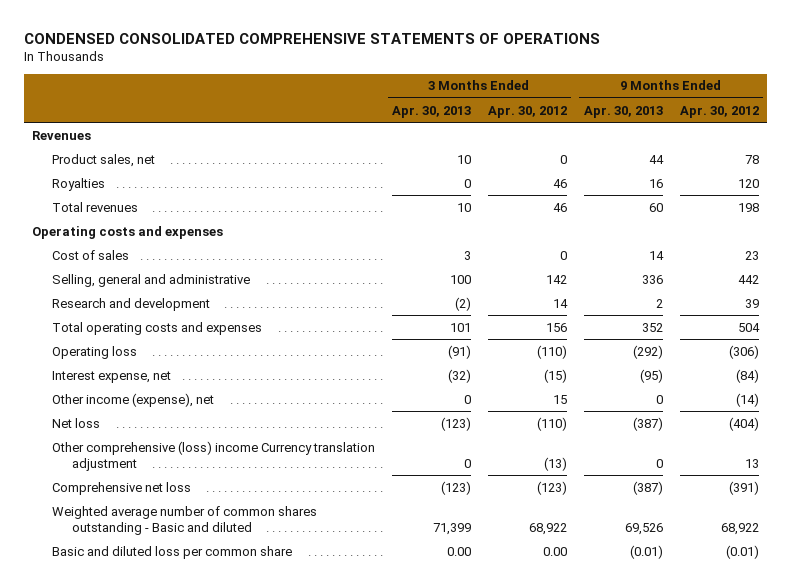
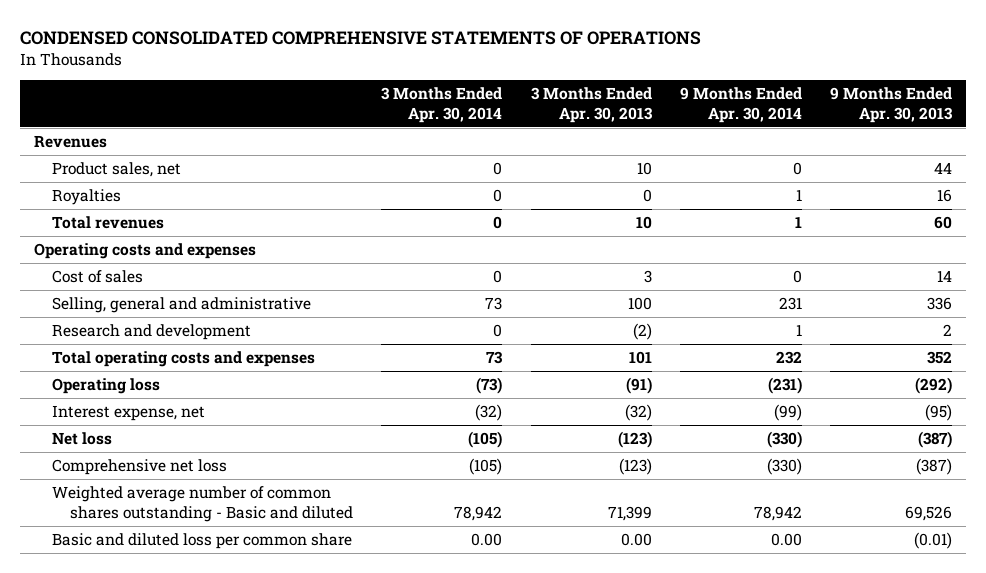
[487,105,567,118] Apr. 30, 2012 -> none
[679,105,759,118] Apr. 30, 2012 -> none
none -> [381,87,503,123] 3 Months Ended Apr. 30, 2014
none -> [679,87,802,123] 9 Months Ended Apr. 30, 2014
[52,392,215,407] Other income (expense), net -> none
[52,440,376,471] Other comprehensive (loss) income Currency translation adjustment -> none

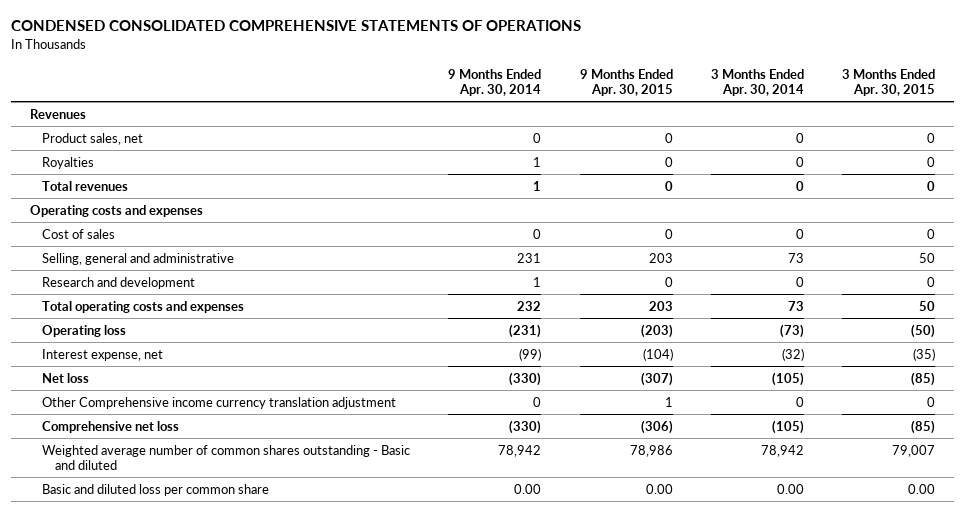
[530,87,653,123] 3 Months Ended Apr. 30, 2013 -> none
[830,87,954,123] 9 Months Ended Apr. 30, 2013 -> none
none -> [579,68,673,97] 9 Months Ended Apr. 30, 2015
none -> [842,68,936,97] 3 Months Ended Apr. 30, 2015
none -> [42,396,397,409] Other Comprehensive income currency translation adjustment

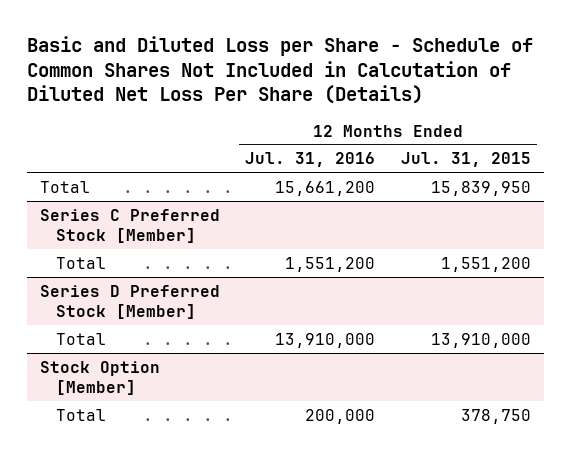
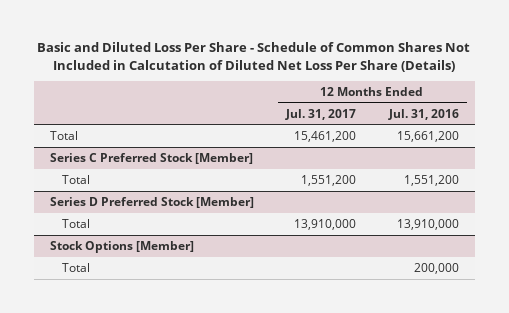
[27,35,534,105] Basic and Diluted Loss per Share - Schedule of Common Shares Not Included in Calcutation of Diluted Net Loss Per Share (Details) -> [37,41,471,72] Basic and Diluted Loss Per Share - Schedule of Common Shares Not Included in Calcutation of Diluted Net Loss Per Share (Details)
[400,152,531,168] Jul. 31, 2015 -> none
none -> [285,108,357,120] Jul. 31, 2017
[39,360,160,395] Stock Option [Member] -> [50,240,195,253] Stock Options [Member]

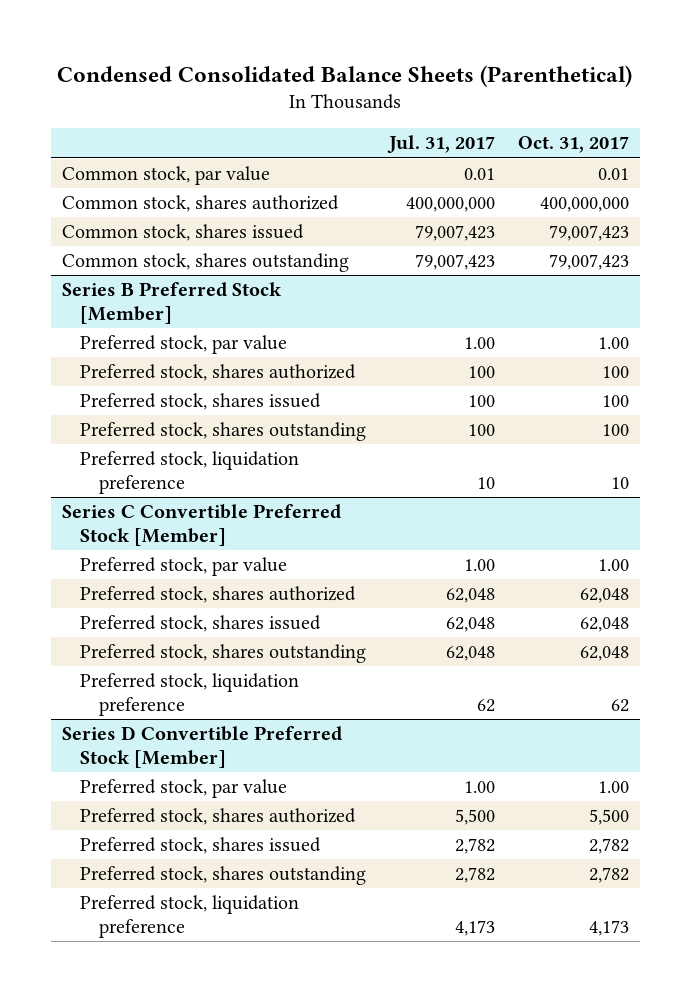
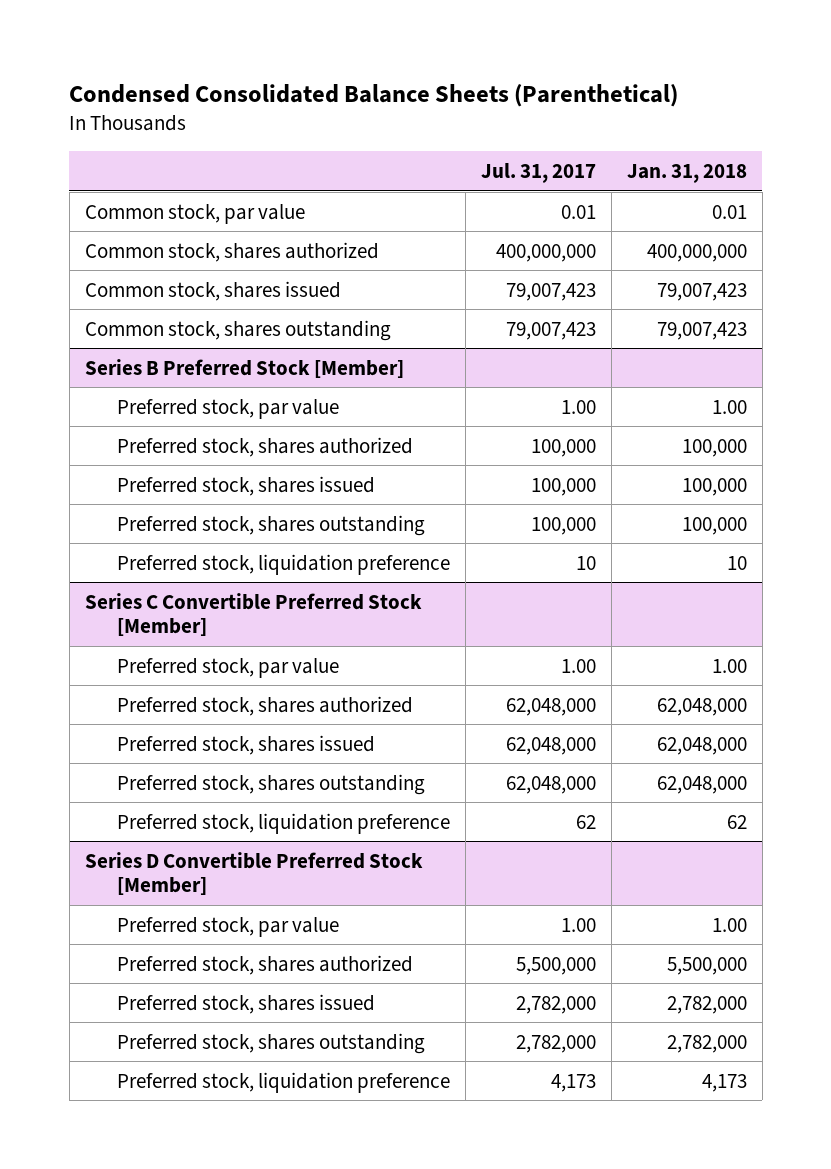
[517,136,629,154] Oct. 31, 2017 -> none
none -> [626,164,747,184] Jan. 31, 2018
[467,366,495,379] 100 -> [530,438,596,457] 100,000
[467,395,495,408] 100 -> [530,477,596,496] 100,000
[467,424,495,437] 100 -> [530,516,596,535] 100,000
[445,588,495,604] 62,048 -> [505,697,596,716] 62,048,000
[445,617,495,633] 62,048 -> [505,736,596,755] 62,048,000
[445,646,495,662] 62,048 -> [505,775,596,794] 62,048,000
[454,809,495,826] 5,500 -> [515,956,596,975] 5,500,000
[454,838,495,855] 2,782 -> [515,995,596,1014] 2,782,000
[454,867,495,884] 2,782 -> [515,1034,596,1053] 2,782,000

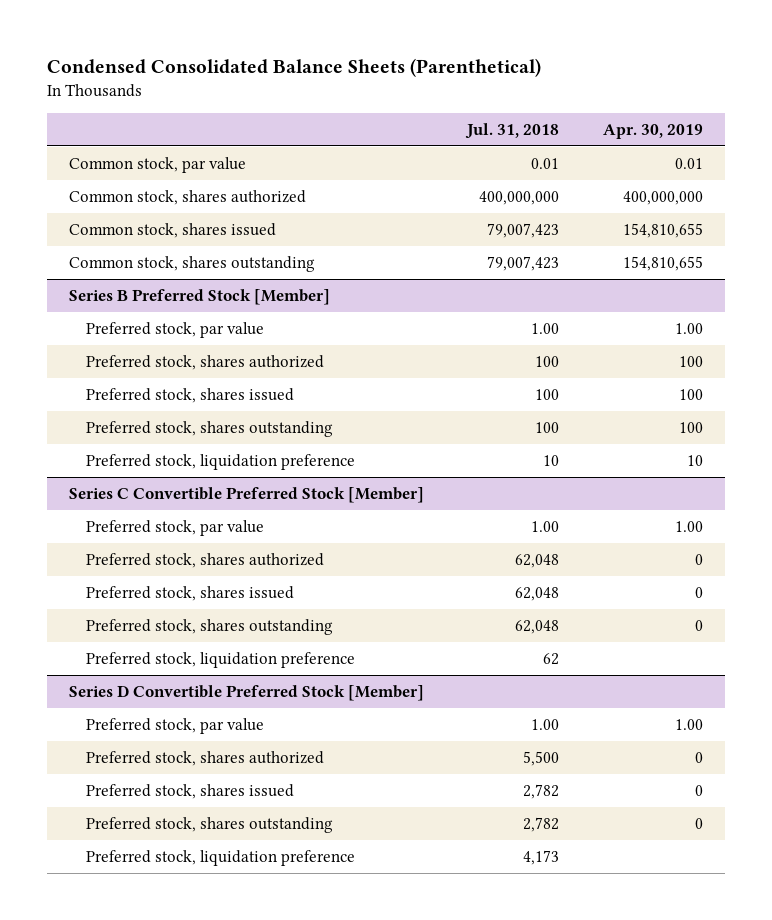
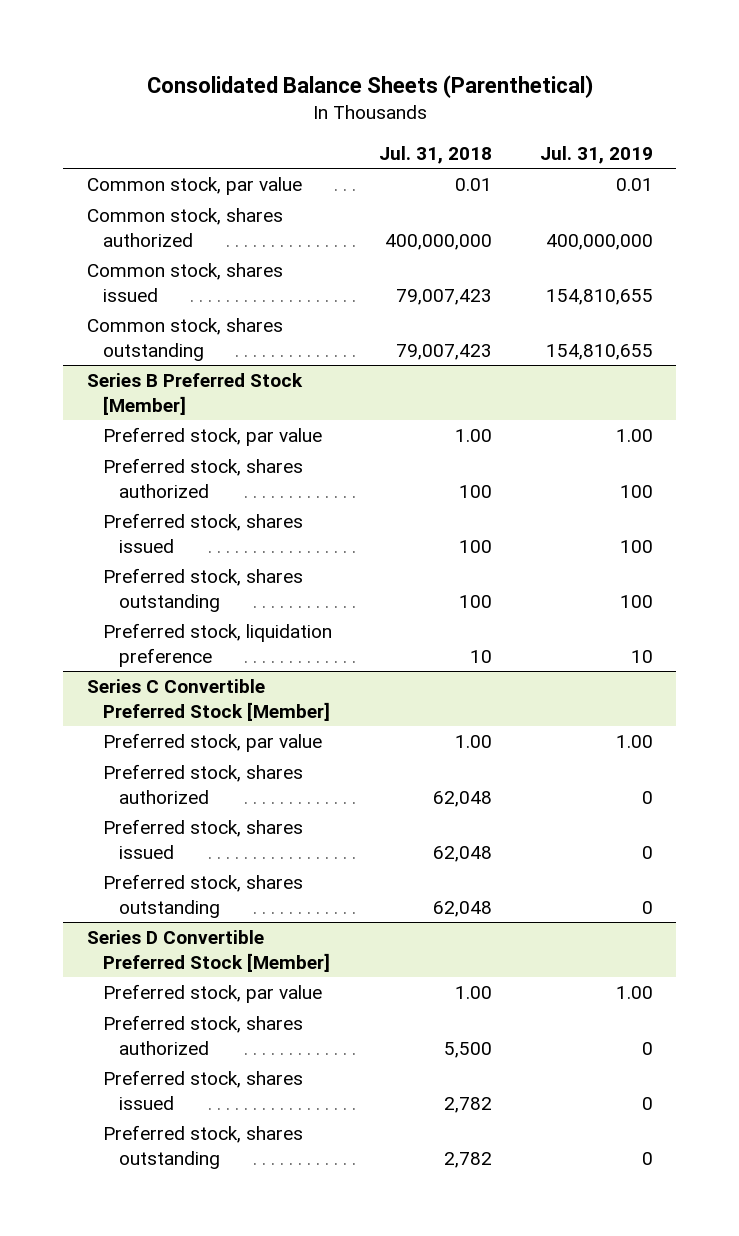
[46,58,541,78] Condensed Consolidated Balance Sheets (Parenthetical) -> [146,74,593,98] Consolidated Balance Sheets (Parenthetical)
[603,124,704,140] Apr. 30, 2019 -> none
none -> [539,145,653,164] Jul. 31, 2019
[86,651,356,668] Preferred stock, liquidation preference -> none
[86,849,356,866] Preferred stock, liquidation preference -> none

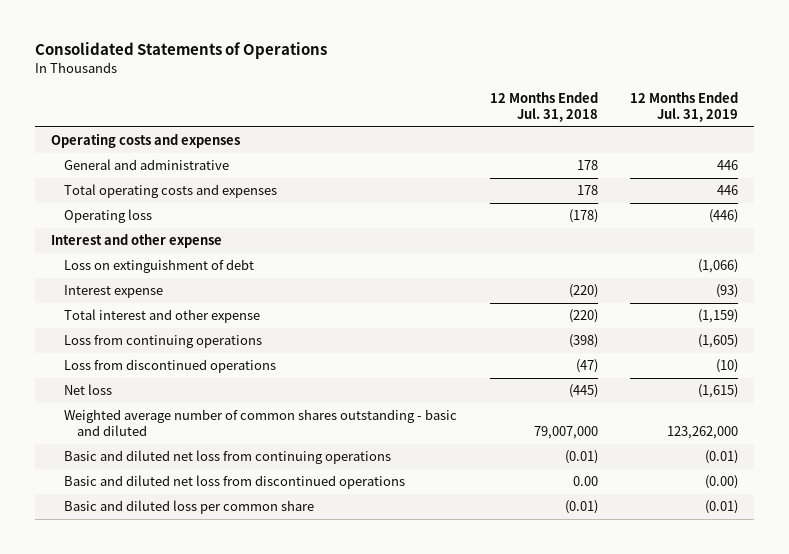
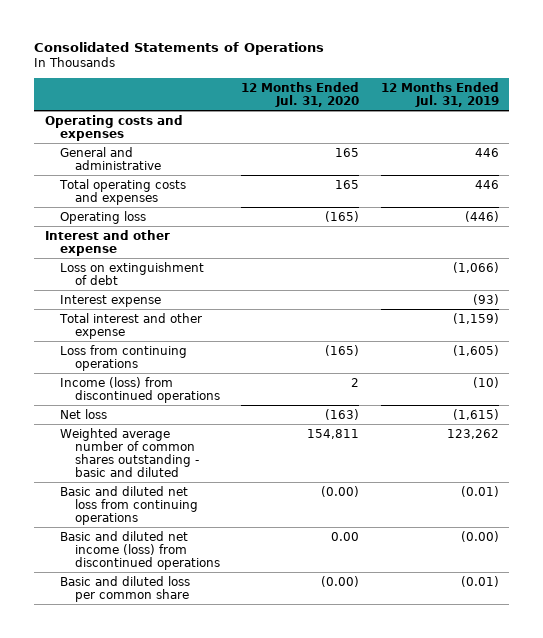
[489,92,598,122] 12 Months Ended Jul. 31, 2018 -> none
none -> [241,81,360,108] 12 Months Ended Jul. 31, 2020
[63,359,276,374] Loss from discontinued operations -> [59,376,220,403] Income (loss) from discontinued operations
[667,426,739,440] 123,262,000 -> [446,428,499,439] 123,262
[63,475,405,490] Basic and diluted net loss from discontinued operations -> [59,530,220,570] Basic and diluted net income (loss) from discontinued operations

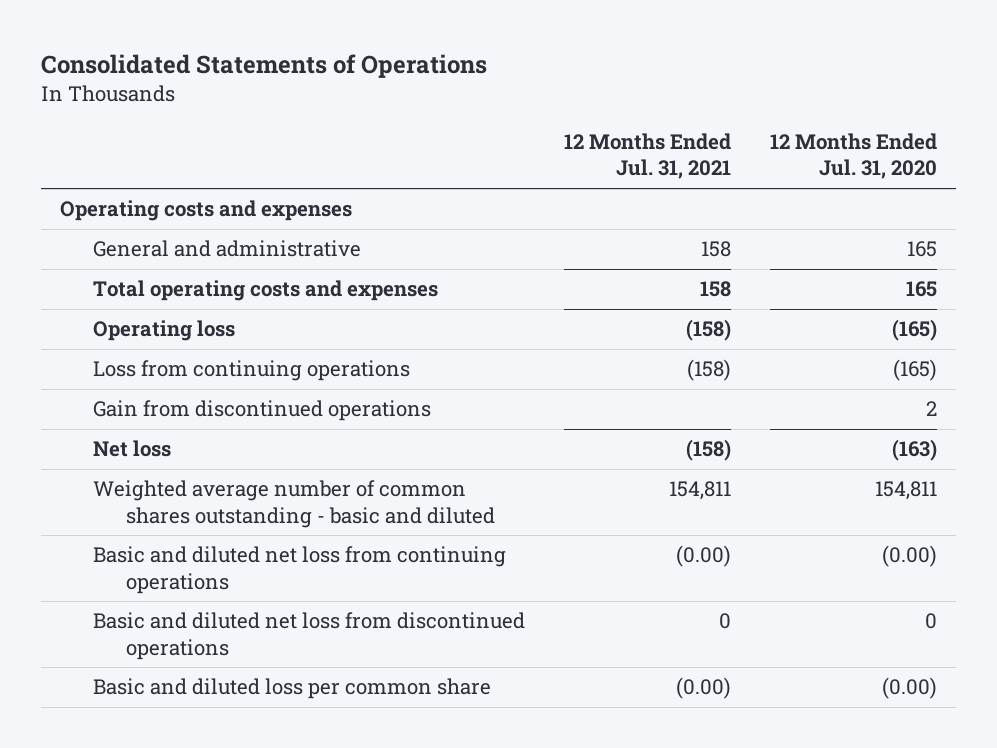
[380,81,499,108] 12 Months Ended Jul. 31, 2019 -> none
none -> [564,133,732,180] 12 Months Ended Jul. 31, 2021
[44,229,170,256] Interest and other expense -> none
[59,261,204,285] Loss on extinguishment of debt -> none
[59,294,161,307] Interest expense -> none
[58,312,202,339] Total interest and other expense -> none
[59,376,220,403] Income (loss) from discontinued operations -> [93,400,432,422] Gain from discontinued operations
[59,530,220,570] Basic and diluted net income (loss) from discontinued operations -> [93,612,526,660] Basic and diluted net loss from discontinued operations
[331,531,360,541] 0.00 -> [925,613,938,630] 0

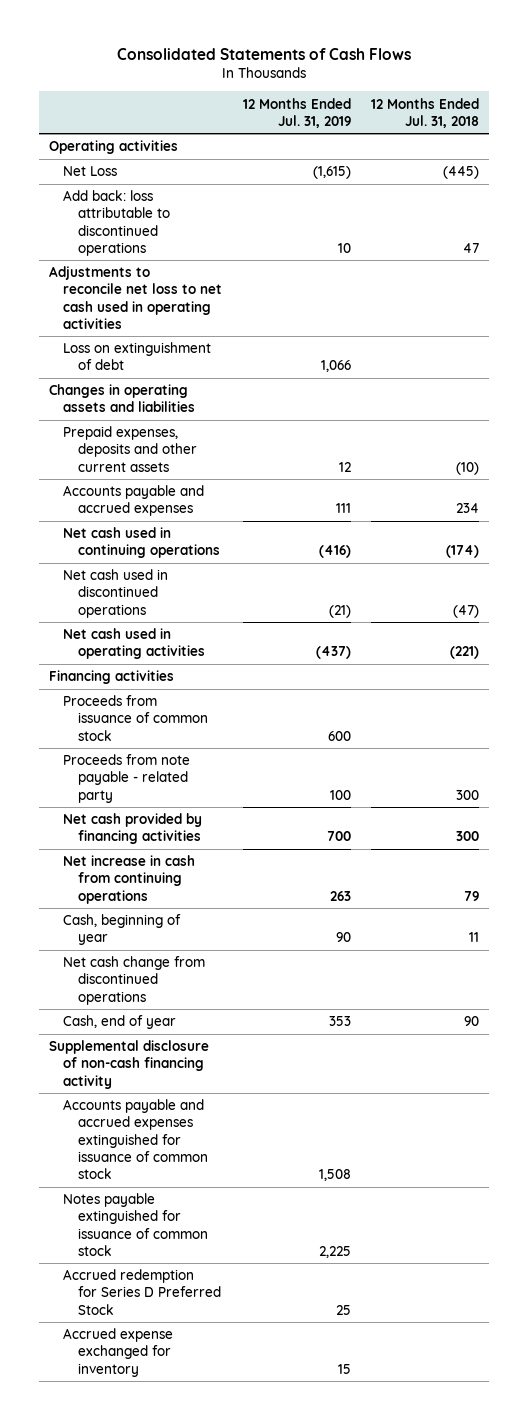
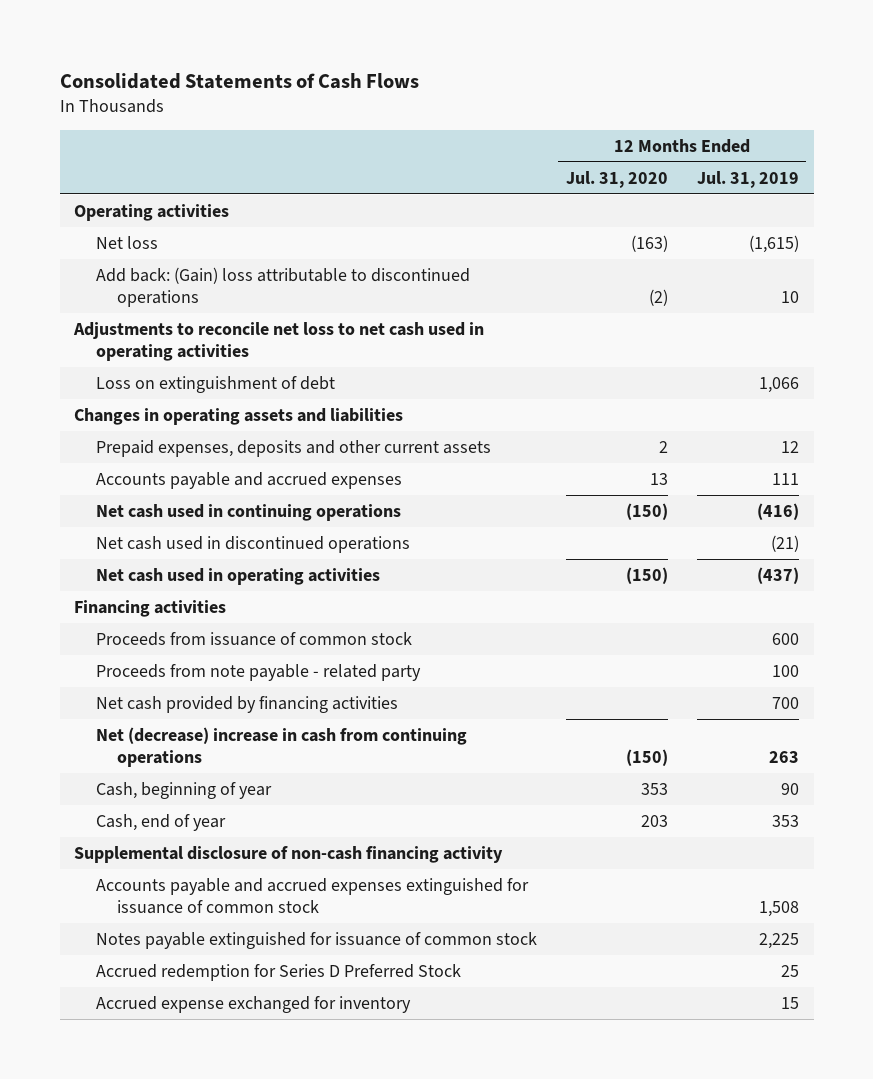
[370,97,479,128] 12 Months Ended Jul. 31, 2018 -> none
none -> [565,170,668,188] Jul. 31, 2020
[63,166,118,177] Net Loss -> [95,235,158,249] Net loss
[63,190,170,256] Add back: loss attributable to discontinued operations -> [95,266,470,307] Add back: (Gain) loss attributable to discontinued operations
[63,855,196,904] Net increase in cash from continuing operations -> [95,726,467,767] Net (decrease) increase in cash from continuing operations
[63,956,206,1005] Net cash change from discontinued operations -> none

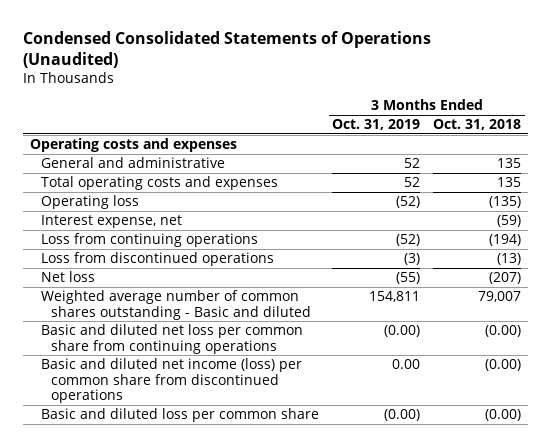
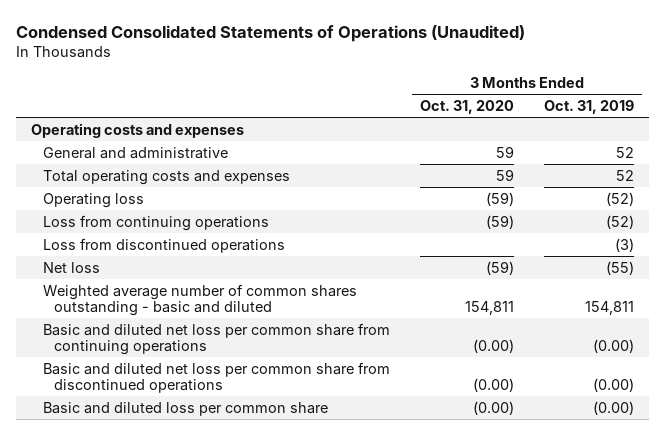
[433,119,522,131] Oct. 31, 2018 -> none
none -> [419,99,514,114] Oct. 31, 2020
[40,215,182,229] Interest expense, net -> none
[40,290,312,320] Weighted average number of common shares outstanding - Basic and diluted -> [42,283,357,317] Weighted average number of common shares outstanding - basic and diluted
[40,358,302,404] Basic and diluted net income (loss) per common share from discontinued operations -> [42,361,390,394] Basic and diluted net loss per common share from discontinued operations
[391,359,420,370] 0.00 -> [593,378,635,393] (0.00)

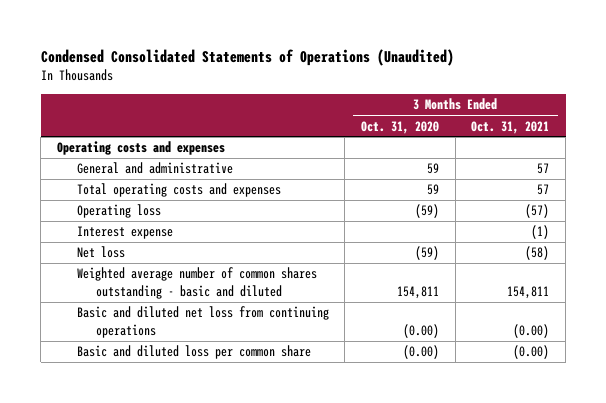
[544,99,635,114] Oct. 31, 2019 -> none
none -> [471,120,550,134] Oct. 31, 2021
[42,214,269,231] Loss from continuing operations -> none
[42,237,285,253] Loss from discontinued operations -> none
none -> [76,226,173,240] Interest expense
[42,361,390,394] Basic and diluted net loss per common share from discontinued operations -> none
[42,322,390,356] Basic and diluted net loss per common share from continuing operations -> [76,306,329,338] Basic and diluted net loss from continuing operations

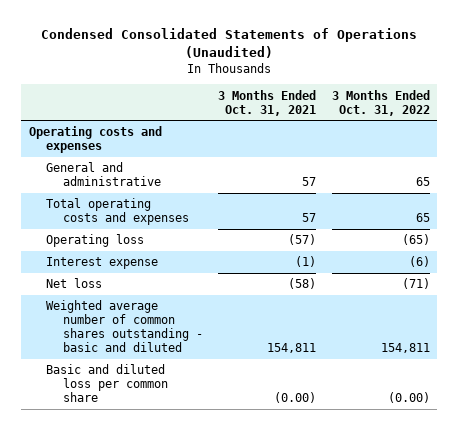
[360,120,439,134] Oct. 31, 2020 -> none
none -> [331,89,430,116] 3 Months Ended Oct. 31, 2022
[76,306,329,338] Basic and diluted net loss from continuing operations -> none

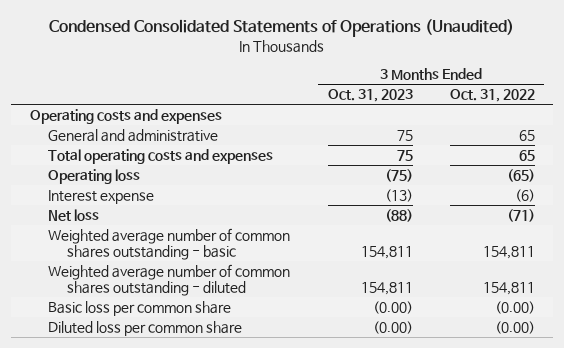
[218,89,317,116] 3 Months Ended Oct. 31, 2021 -> none
none -> [327,89,413,103] Oct. 31, 2023
[46,300,204,353] Weighted average number of common shares outstanding - basic and diluted -> [48,227,291,261] Weighted average number of common shares outstanding - basic
none -> [48,263,291,297] Weighted average number of common shares outstanding - diluted
[46,364,169,403] Basic and diluted loss per common share -> [48,300,232,316] Basic loss per common share
none -> [48,320,243,336] Diluted loss per common share

